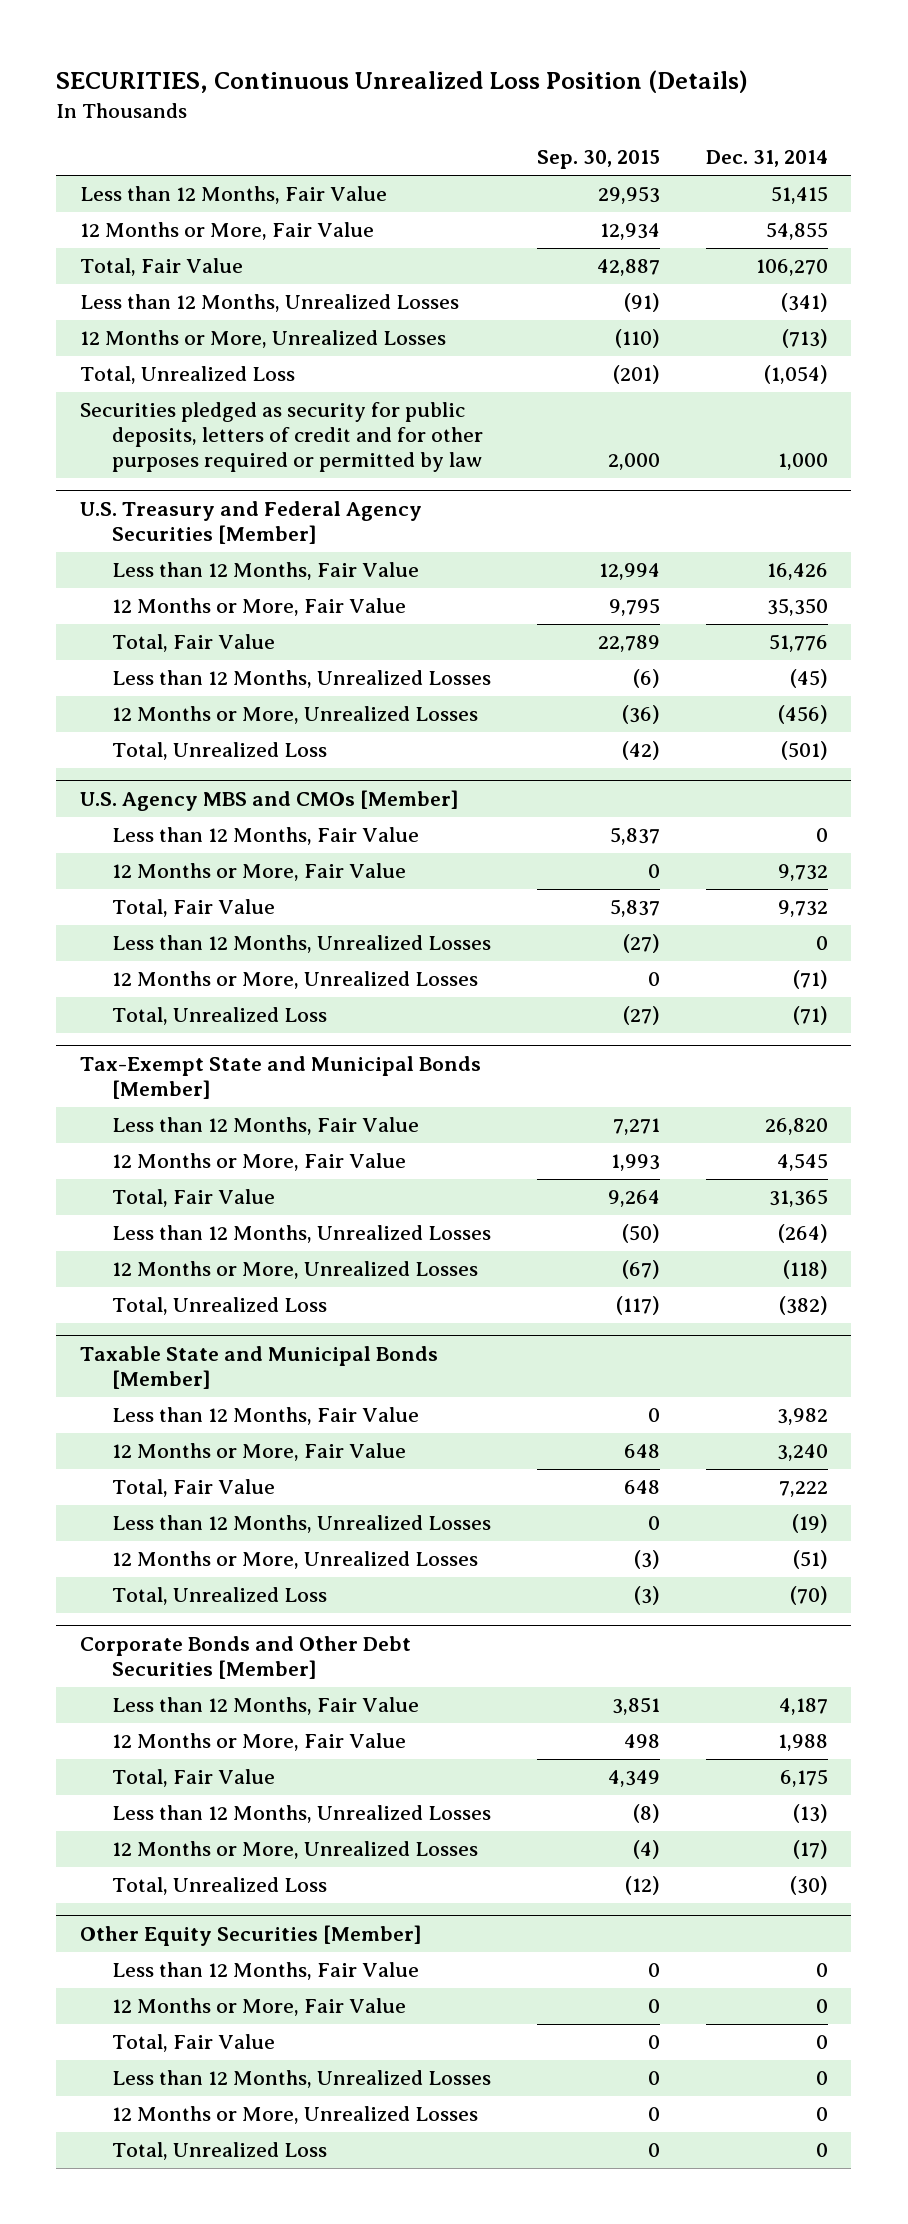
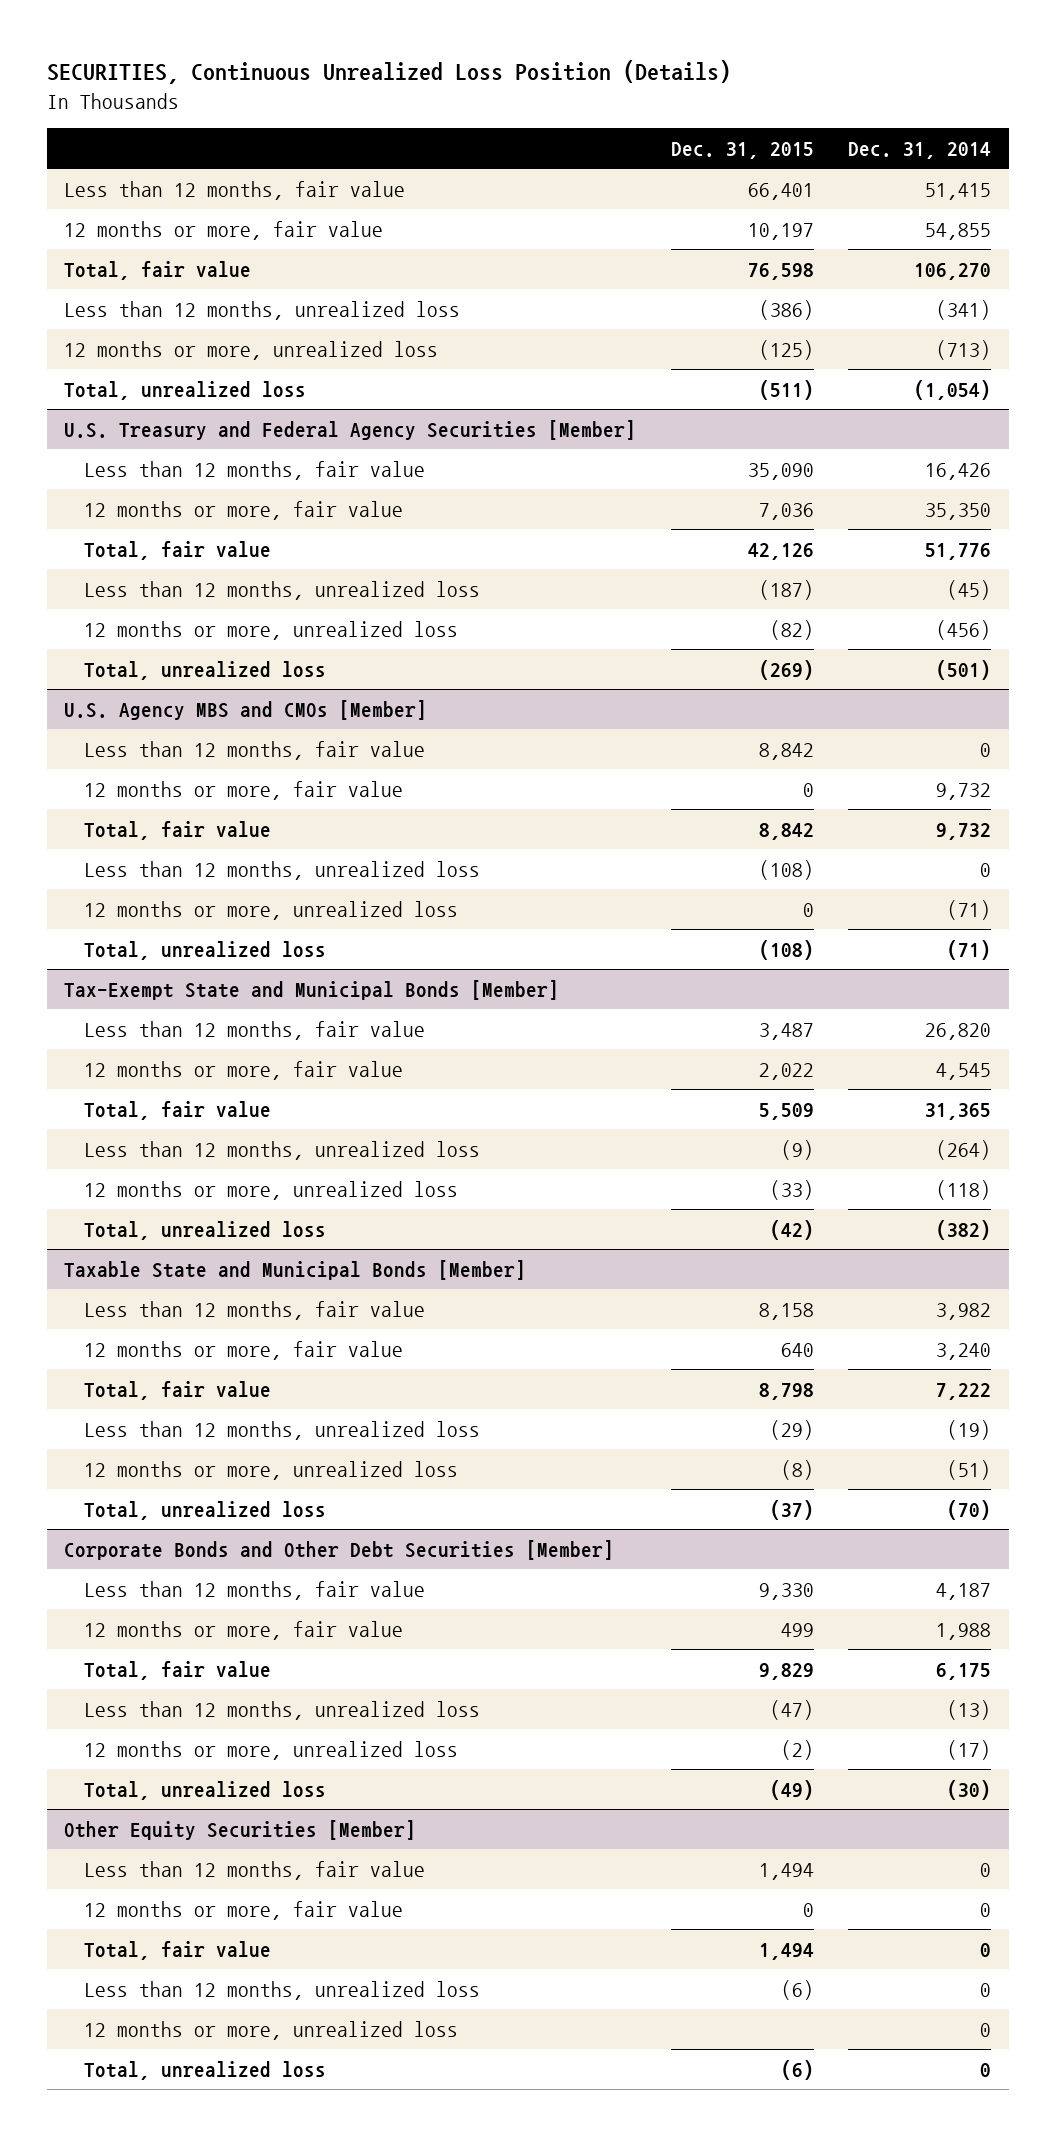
[536,150,660,170] Sep. 30, 2015 -> none
none -> [670,142,814,160] Dec. 31, 2015
[79,402,483,473] Securities pledged as security for public deposits, letters of credit and for other purposes required or permitted by law -> none
[79,186,387,205] Less than 12 Months, Fair Value -> [64,180,406,200] Less than 12 months, fair value
[79,222,374,241] 12 Months or More, Fair Value -> [64,220,384,240] 12 months or more, fair value
[79,258,243,277] Total, Fair Value -> [64,260,252,280] Total, fair value
[79,294,459,313] Less than 12 Months, Unrealized Losses -> [64,300,461,320] Less than 12 months, unrealized loss
[79,330,446,349] 12 Months or More, Unrealized Losses -> [64,340,439,360] 12 months or more, unrealized loss
[79,366,295,385] Total, Unrealized Loss -> [64,380,307,400] Total, unrealized loss
[111,562,419,581] Less than 12 Months, Fair Value -> [84,460,426,480] Less than 12 months, fair value
[111,598,406,617] 12 Months or More, Fair Value -> [84,500,404,520] 12 months or more, fair value
[111,634,275,653] Total, Fair Value -> [84,540,272,560] Total, fair value
[111,670,491,689] Less than 12 Months, Unrealized Losses -> [84,580,481,600] Less than 12 months, unrealized loss
[111,706,478,725] 12 Months or More, Unrealized Losses -> [84,620,459,640] 12 months or more, unrealized loss
[111,742,327,761] Total, Unrealized Loss -> [84,660,327,680] Total, unrealized loss
[111,827,419,846] Less than 12 Months, Fair Value -> [84,740,426,760] Less than 12 months, fair value
[111,863,406,882] 12 Months or More, Fair Value -> [84,780,404,800] 12 months or more, fair value
[111,899,275,918] Total, Fair Value -> [84,820,272,840] Total, fair value
[111,935,491,954] Less than 12 Months, Unrealized Losses -> [84,860,481,880] Less than 12 months, unrealized loss
[111,971,478,990] 12 Months or More, Unrealized Losses -> [84,900,459,920] 12 months or more, unrealized loss
[111,1007,327,1026] Total, Unrealized Loss -> [84,940,327,960] Total, unrealized loss
[111,1117,419,1136] Less than 12 Months, Fair Value -> [84,1020,426,1040] Less than 12 months, fair value
[111,1153,406,1172] 12 Months or More, Fair Value -> [84,1060,404,1080] 12 months or more, fair value
[111,1189,275,1208] Total, Fair Value -> [84,1100,272,1120] Total, fair value
[111,1225,491,1244] Less than 12 Months, Unrealized Losses -> [84,1140,481,1160] Less than 12 months, unrealized loss
[111,1261,478,1280] 12 Months or More, Unrealized Losses -> [84,1180,459,1200] 12 months or more, unrealized loss
[111,1297,327,1316] Total, Unrealized Loss -> [84,1220,327,1240] Total, unrealized loss
[111,1407,419,1426] Less than 12 Months, Fair Value -> [84,1300,426,1320] Less than 12 months, fair value
[111,1443,406,1462] 12 Months or More, Fair Value -> [84,1340,404,1360] 12 months or more, fair value
[111,1479,275,1498] Total, Fair Value -> [84,1380,272,1400] Total, fair value
[111,1515,491,1534] Less than 12 Months, Unrealized Losses -> [84,1420,481,1440] Less than 12 months, unrealized loss
[111,1551,478,1570] 12 Months or More, Unrealized Losses -> [84,1460,459,1480] 12 months or more, unrealized loss
[111,1587,327,1606] Total, Unrealized Loss -> [84,1500,327,1520] Total, unrealized loss
[111,1697,419,1716] Less than 12 Months, Fair Value -> [84,1580,426,1600] Less than 12 months, fair value
[111,1733,406,1752] 12 Months or More, Fair Value -> [84,1620,404,1640] 12 months or more, fair value
[111,1769,275,1788] Total, Fair Value -> [84,1660,272,1680] Total, fair value
[111,1805,491,1824] Less than 12 Months, Unrealized Losses -> [84,1700,481,1720] Less than 12 months, unrealized loss
[111,1841,478,1860] 12 Months or More, Unrealized Losses -> [84,1740,459,1760] 12 months or more, unrealized loss
[111,1877,327,1896] Total, Unrealized Loss -> [84,1780,327,1800] Total, unrealized loss
[111,1962,419,1981] Less than 12 Months, Fair Value -> [84,1860,426,1880] Less than 12 months, fair value
[111,1998,406,2017] 12 Months or More, Fair Value -> [84,1900,404,1920] 12 months or more, fair value
[111,2034,275,2053] Total, Fair Value -> [84,1940,272,1960] Total, fair value
[111,2070,491,2089] Less than 12 Months, Unrealized Losses -> [84,1980,481,2000] Less than 12 months, unrealized loss
[111,2106,478,2125] 12 Months or More, Unrealized Losses -> [84,2020,459,2040] 12 months or more, unrealized loss
[111,2142,327,2161] Total, Unrealized Loss -> [84,2060,327,2080] Total, unrealized loss

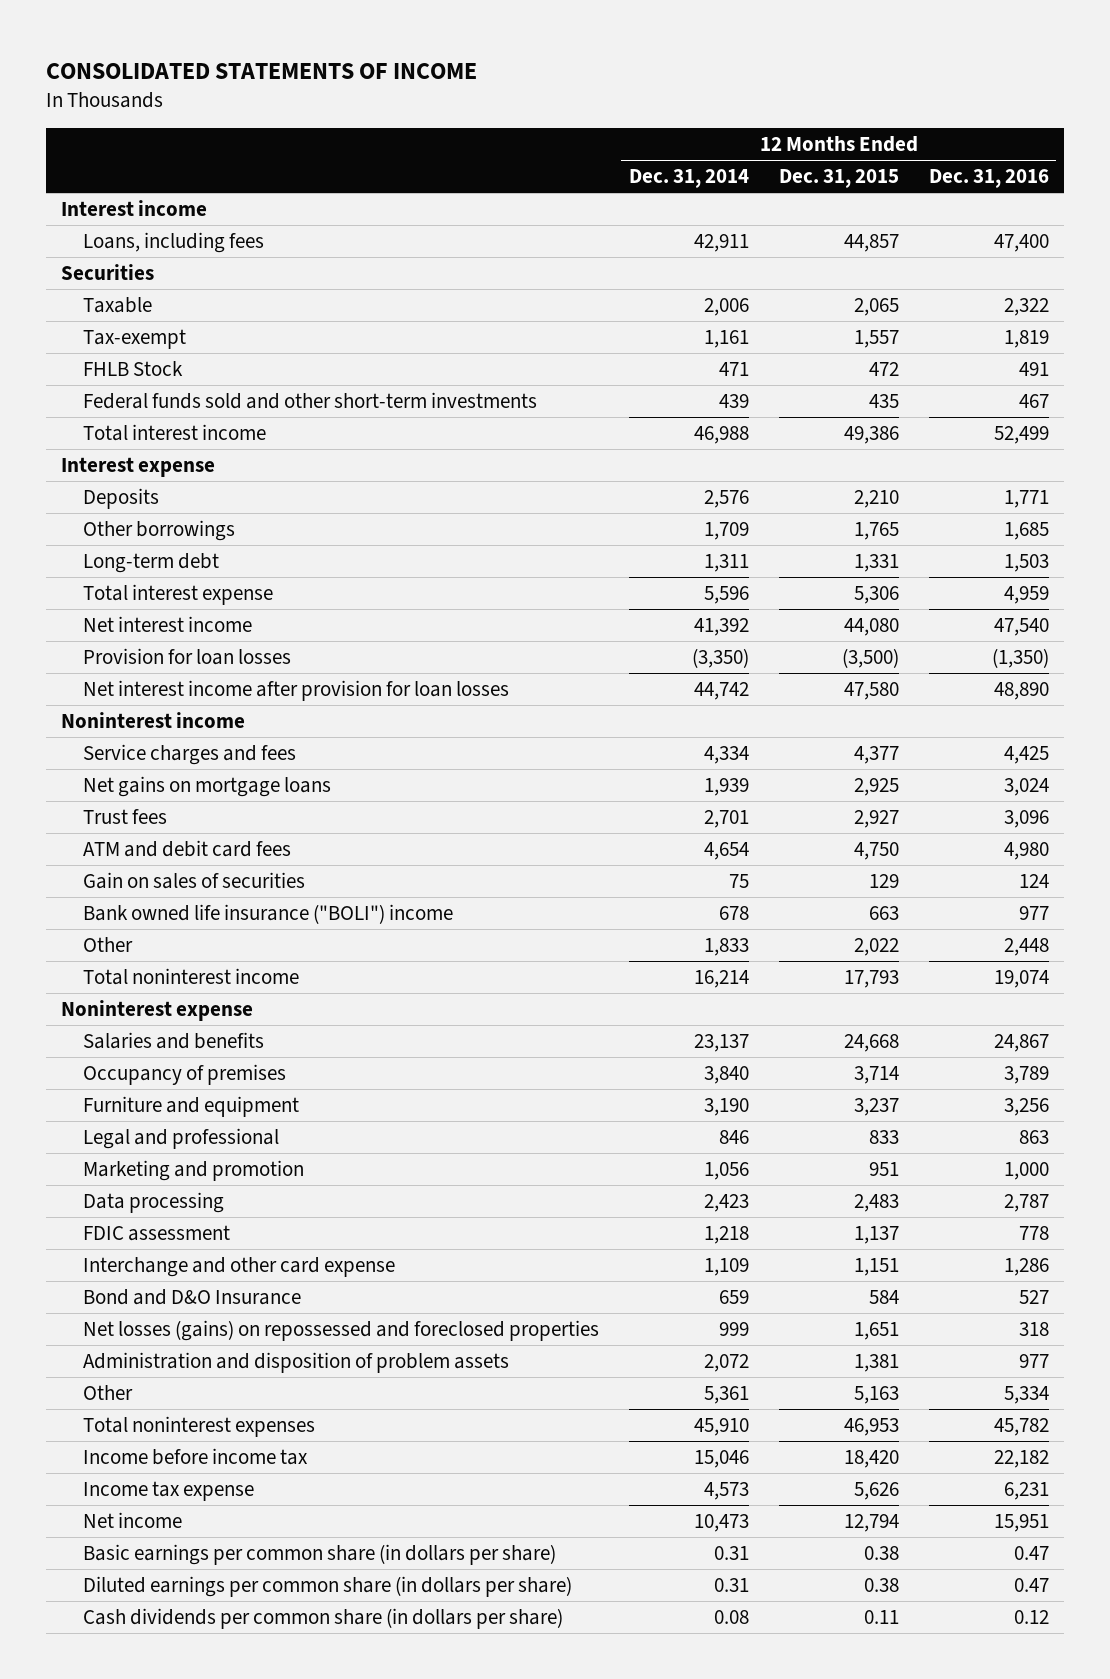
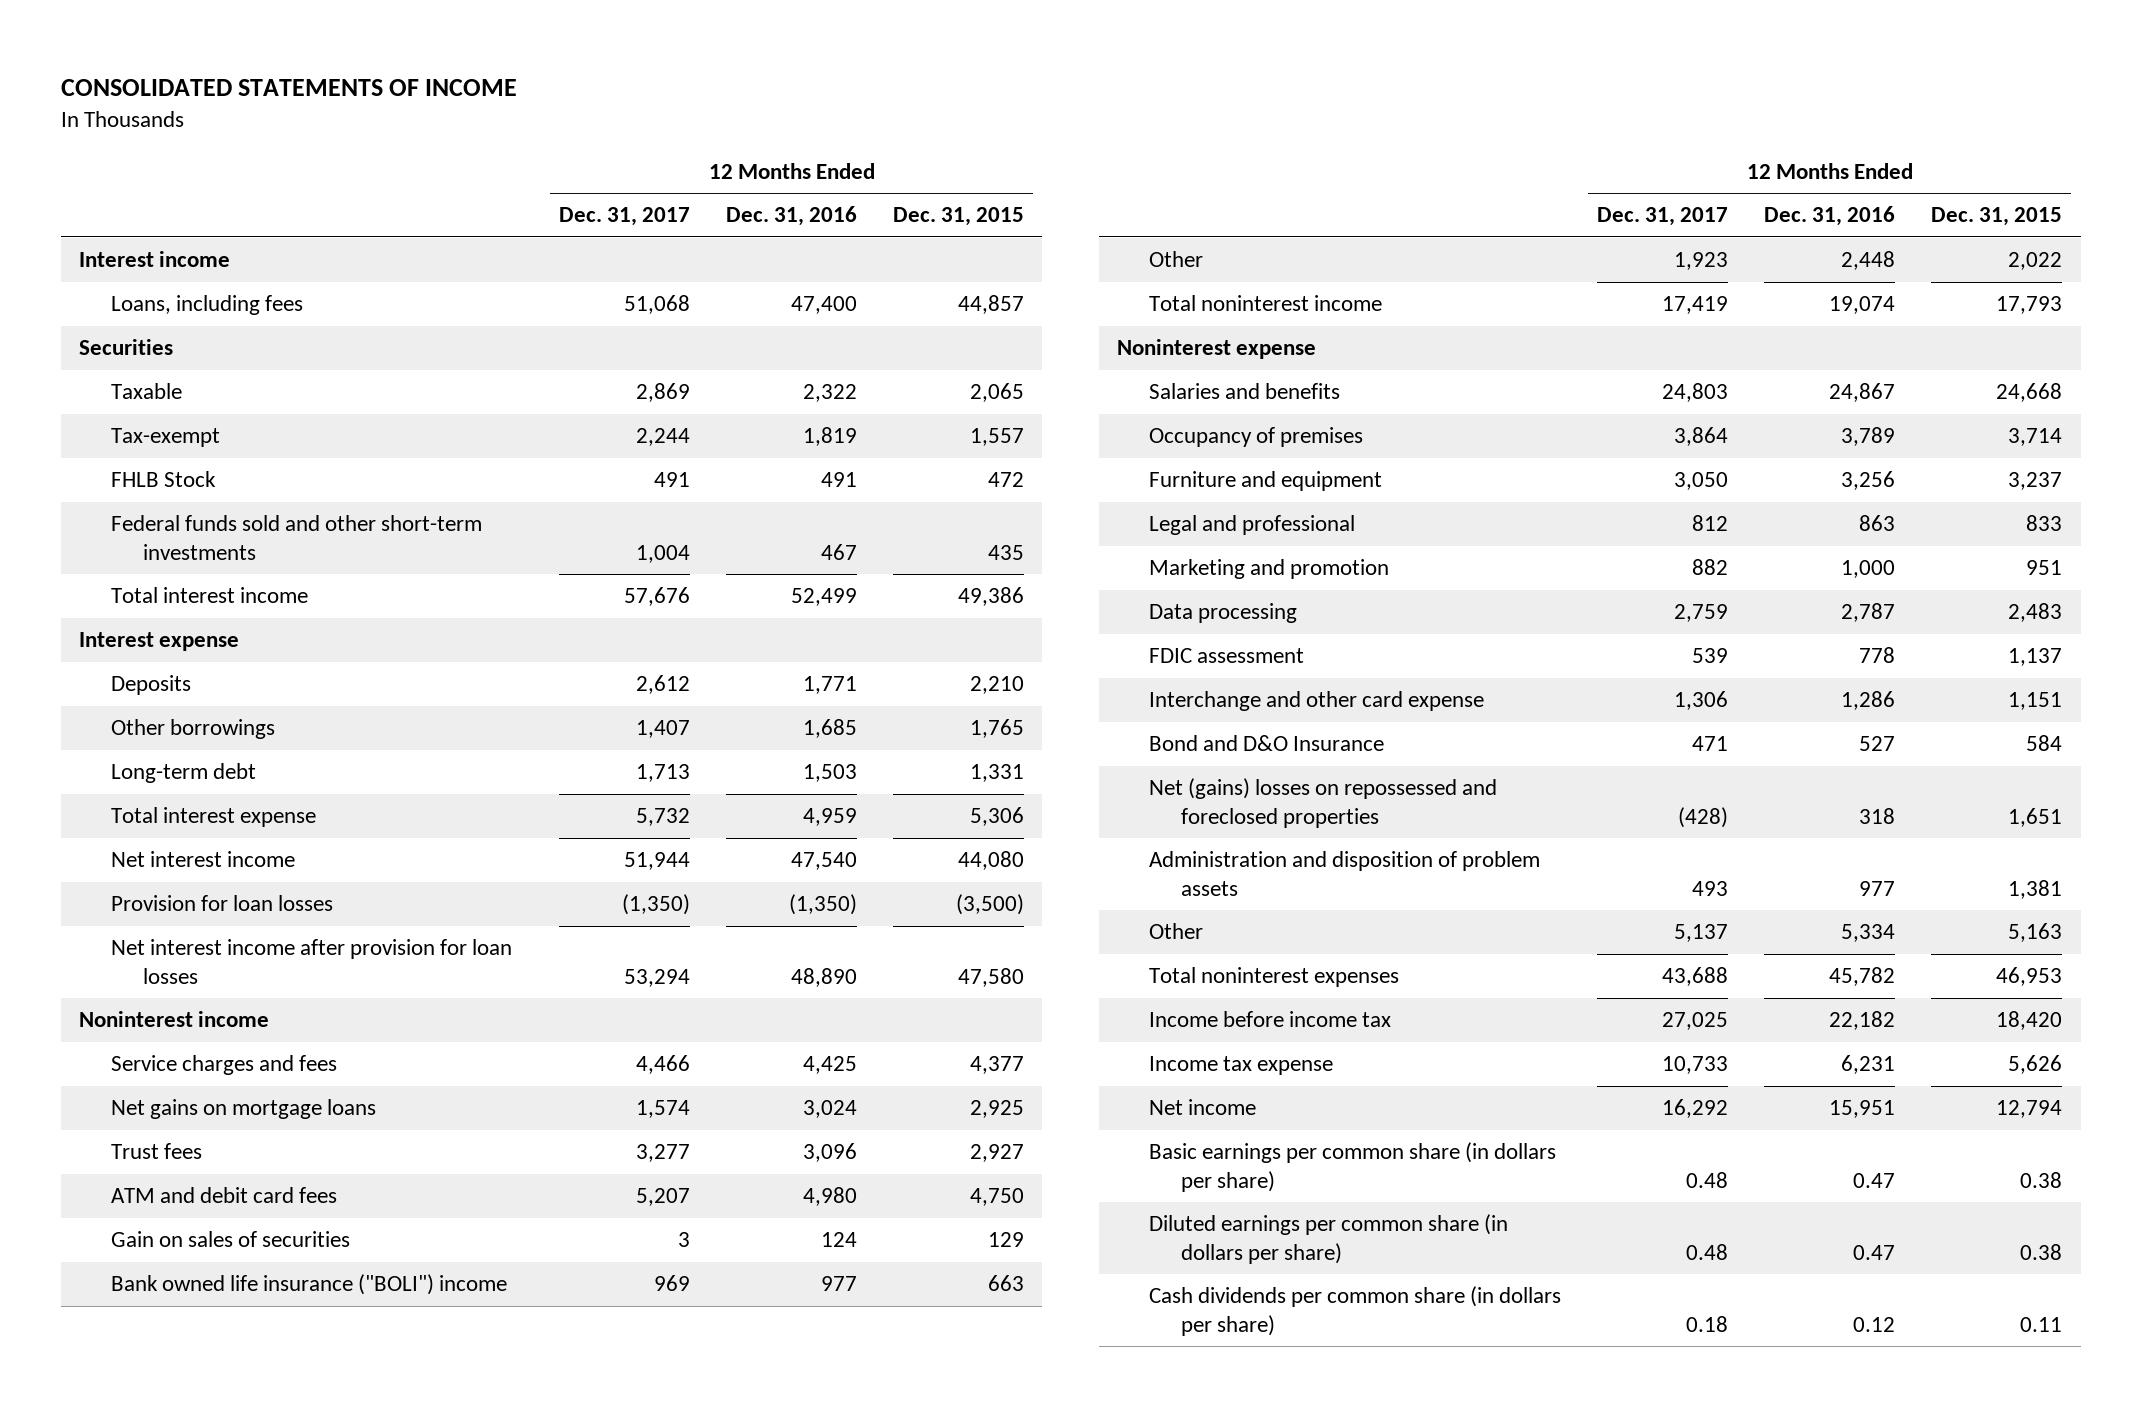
[628,169,749,189] Dec. 31, 2014 -> none
none -> [559,207,691,227] Dec. 31, 2017
[82,1320,599,1342] Net losses (gains) on repossessed and foreclosed properties -> [1148,778,1497,828] Net (gains) losses on repossessed and foreclosed properties

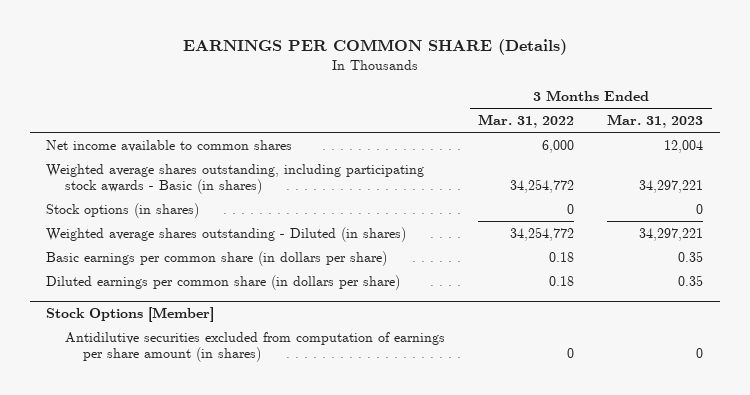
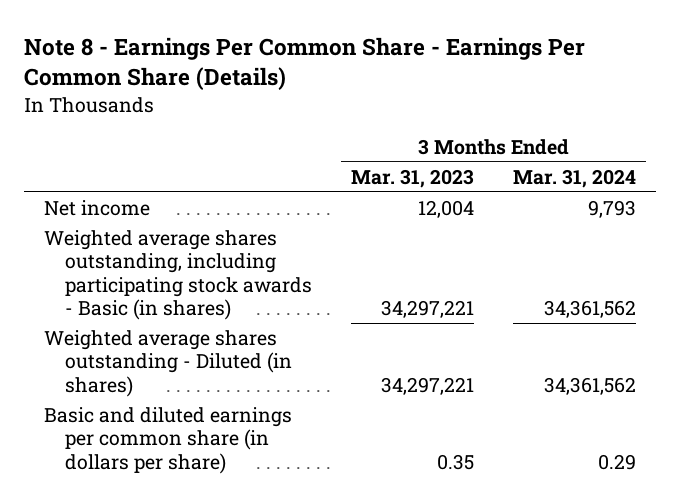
[182,39,567,56] EARNINGS PER COMMON SHARE (Details) -> [23,36,585,91] Note 8 - Earnings Per Common Share - Earnings Per Common Share (Details)
[477,114,574,129] Mar. 31, 2022 -> none
none -> [513,168,637,188] Mar. 31, 2024
[46,139,293,152] Net income available to common shares -> [43,200,150,217] Net income
[46,202,200,218] Stock options (in shares) -> none
[46,274,401,290] Diluted earnings per common share (in dollars per share) -> none
[46,307,215,323] Stock Options [Member] -> none
[64,331,445,363] Antidilutive securities excluded from computation of earnings per share amount (in shares) -> none
[46,250,388,266] Basic earnings per common share (in dollars per share) -> [43,407,292,474] Basic and diluted earnings per common share (in dollars per share)

